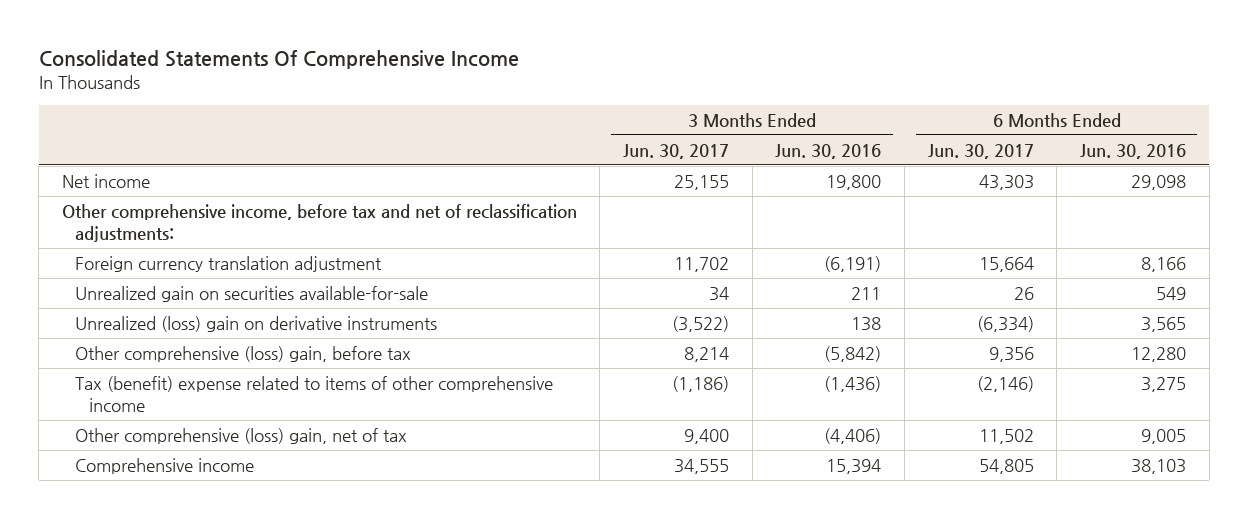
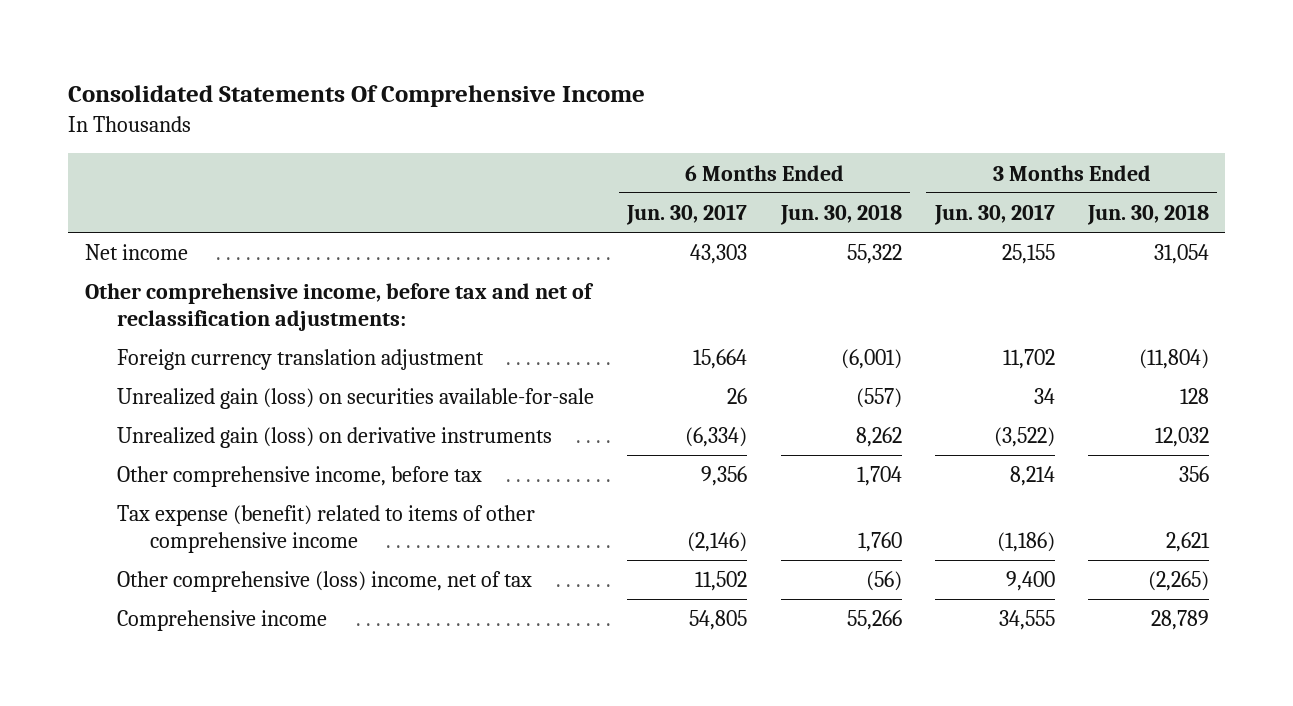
[775,143,882,159] Jun. 30, 2016 -> none
[1079,143,1186,159] Jun. 30, 2016 -> none
none -> [779,204,902,226] Jun. 30, 2018
none -> [1086,204,1209,226] Jun. 30, 2018
[75,285,429,302] Unrealized gain on securities available-for-sale -> [117,388,595,410] Unrealized gain (loss) on securities available-for-sale
[75,315,438,332] Unrealized (loss) gain on derivative instruments -> [117,427,553,449] Unrealized gain (loss) on derivative instruments
[75,345,412,362] Other comprehensive (loss) gain, before tax -> [117,466,483,488] Other comprehensive income, before tax
[75,375,554,412] Tax (benefit) expense related to items of other comprehensive income -> [117,505,536,553] Tax expense (benefit) related to items of other comprehensive income
[75,427,408,444] Other comprehensive (loss) gain, net of tax -> [117,571,533,593] Other comprehensive (loss) income, net of tax

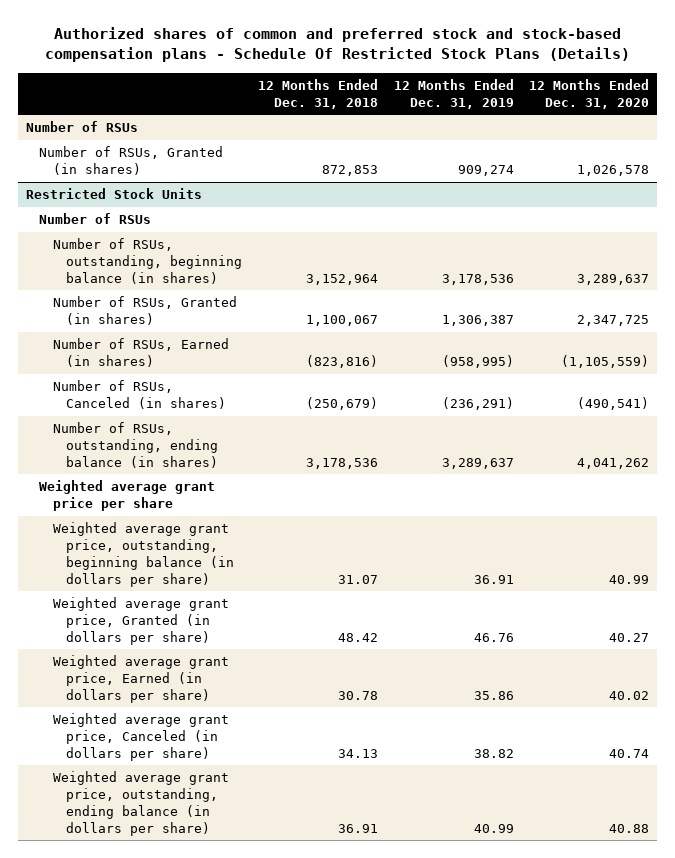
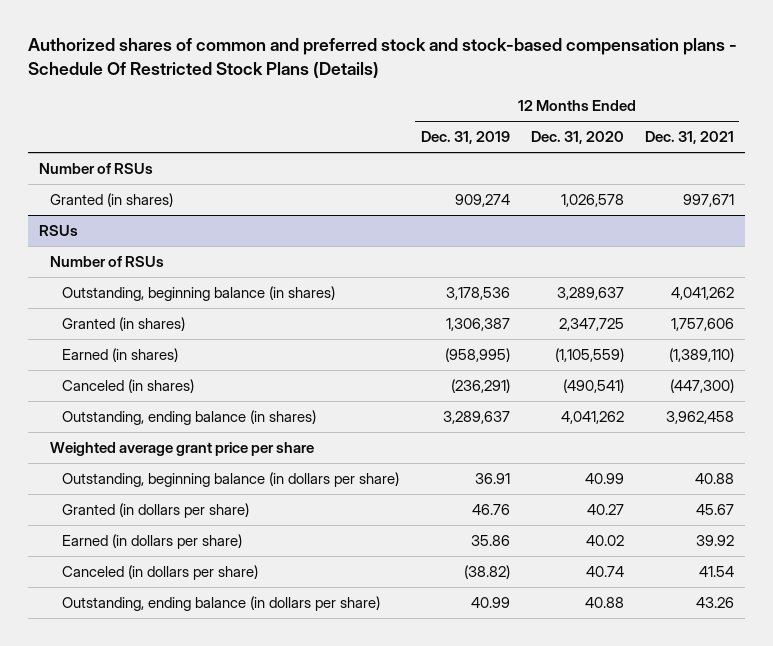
[257,78,378,109] 12 Months Ended Dec. 31, 2018 -> none
none -> [645,131,735,145] Dec. 31, 2021
[39,146,224,176] Number of RSUs, Granted (in shares) -> [50,193,174,208] Granted (in shares)
[26,188,203,200] Restricted Stock Units -> [38,225,78,237] RSUs
[52,238,243,284] Number of RSUs, outstanding, beginning balance (in shares) -> [62,286,336,302] Outstanding, beginning balance (in shares)
[52,296,237,326] Number of RSUs, Granted (in shares) -> [62,317,186,332] Granted (in shares)
[52,338,229,368] Number of RSUs, Earned (in shares) -> [62,348,179,363] Earned (in shares)
[52,380,227,410] Number of RSUs, Canceled (in shares) -> [62,379,195,394] Canceled (in shares)
[52,422,219,468] Number of RSUs, outstanding, ending balance (in shares) -> [62,410,317,426] Outstanding, ending balance (in shares)
[52,522,235,587] Weighted average grant price, outstanding, beginning balance (in dollars per share) -> [62,472,400,488] Outstanding, beginning balance (in dollars per share)
[52,597,229,645] Weighted average grant price, Granted (in dollars per share) -> [62,503,250,519] Granted (in dollars per share)
[52,655,229,703] Weighted average grant price, Earned (in dollars per share) -> [62,534,243,550] Earned (in dollars per share)
[52,713,229,761] Weighted average grant price, Canceled (in dollars per share) -> [62,565,259,581] Canceled (in dollars per share)
[473,748,514,758] 38.82 -> [463,565,510,580] (38.82)
[52,771,229,836] Weighted average grant price, outstanding, ending balance (in dollars per share) -> [62,596,381,612] Outstanding, ending balance (in dollars per share)

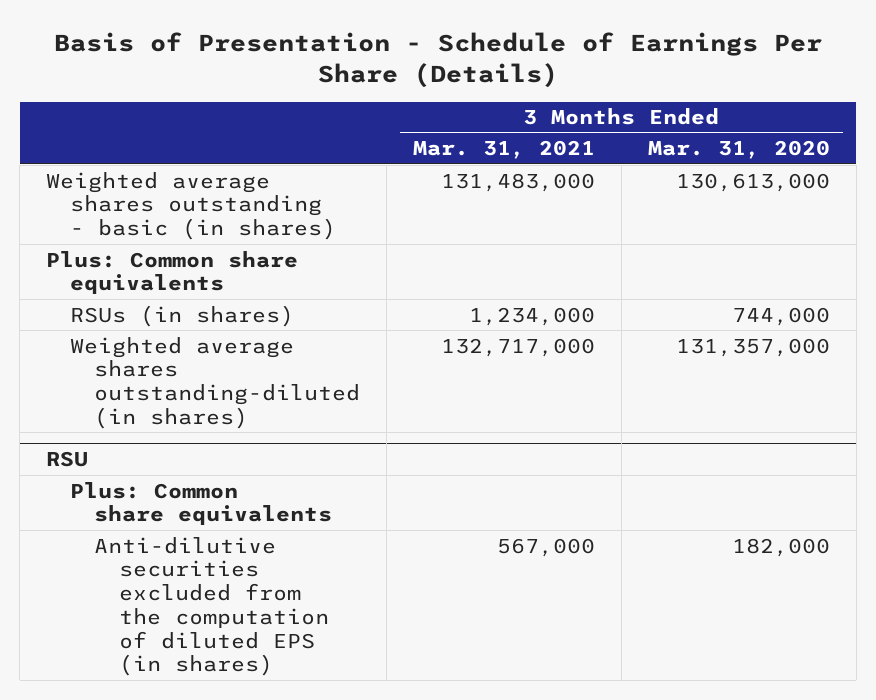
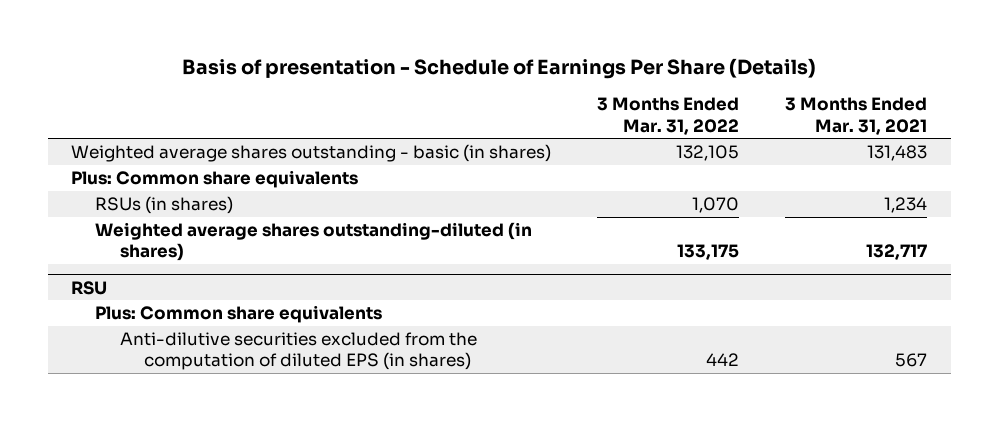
[53,31,822,88] Basis of Presentation - Schedule of Earnings Per Share (Details) -> [182,58,817,80] Basis of presentation - Schedule of Earnings Per Share (Details)
[647,140,830,160] Mar. 31, 2020 -> none
none -> [597,97,740,135] 3 Months Ended Mar. 31, 2022
[441,172,596,192] 131,483,000 -> [867,145,928,162] 131,483
[469,306,596,326] 1,234,000 -> [884,197,928,214] 1,234
[441,337,596,357] 132,717,000 -> [866,244,928,261] 132,717
[497,537,596,557] 567,000 -> [895,353,928,368] 567

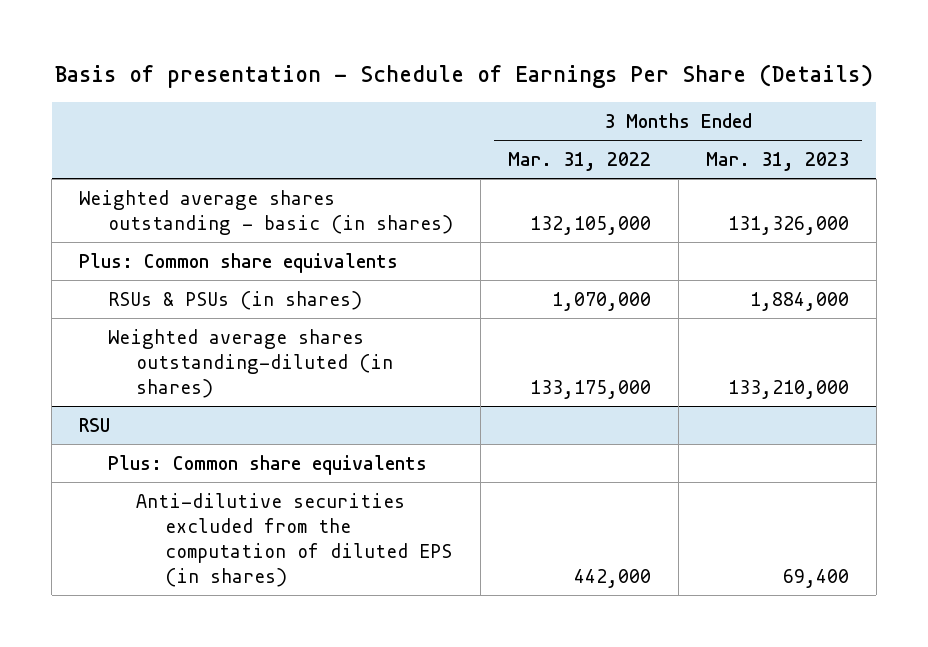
[785,97,928,135] 3 Months Ended Mar. 31, 2021 -> none
none -> [705,152,849,172] Mar. 31, 2023
[676,145,740,162] 132,105 -> [529,215,651,235] 132,105,000
[95,196,234,215] RSUs (in shares) -> [107,290,362,310] RSUs & PSUs (in shares)
[692,197,740,214] 1,070 -> [551,291,651,311] 1,070,000
[677,244,740,261] 133,175 -> [529,379,651,399] 133,175,000
[706,353,740,367] 442 -> [573,569,651,589] 442,000

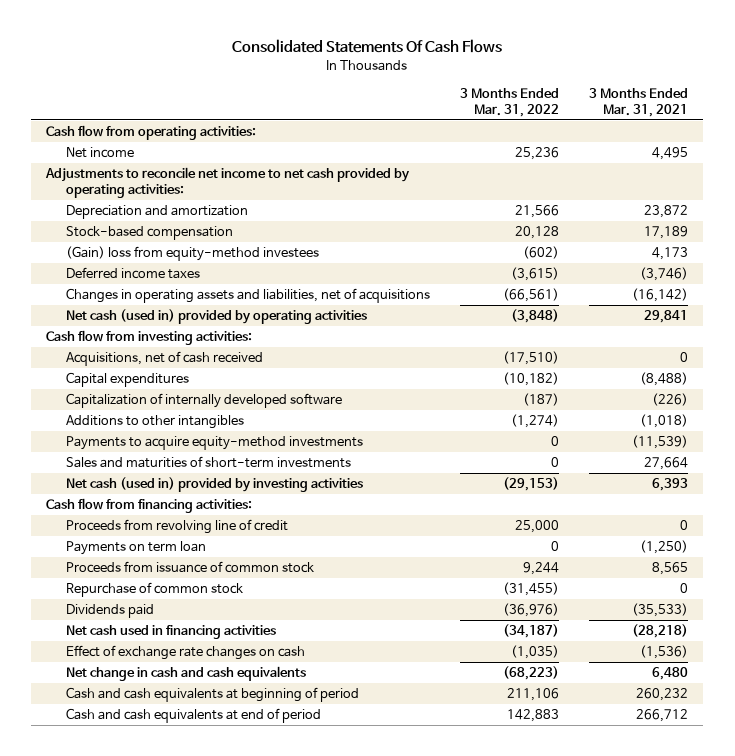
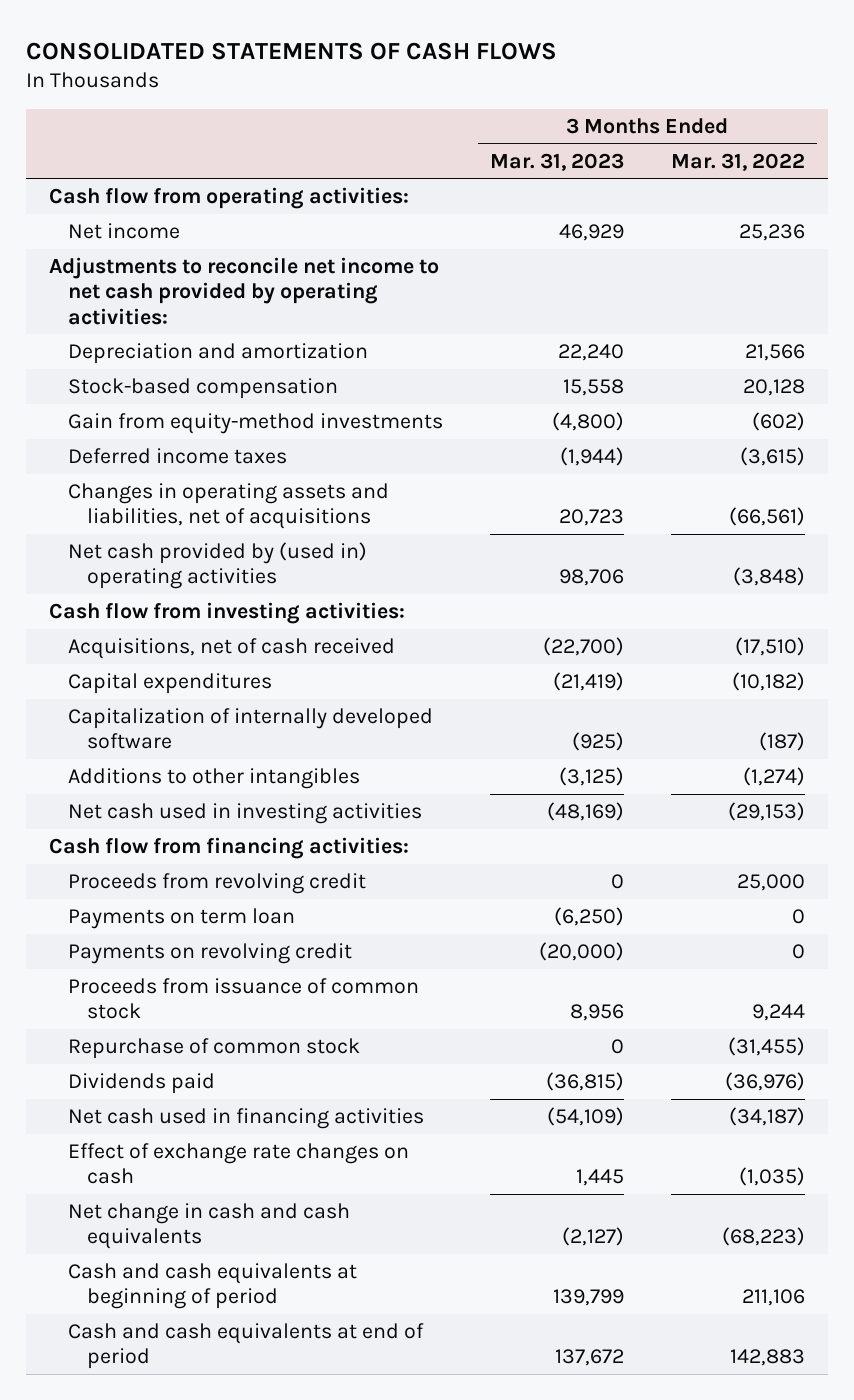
[232,38,503,53] Consolidated Statements Of Cash Flows -> [25,41,557,60] CONSOLIDATED STATEMENTS OF CASH FLOWS
[589,88,689,117] 3 Months Ended Mar. 31, 2021 -> none
none -> [489,152,624,171] Mar. 31, 2023
[66,246,320,262] (Gain) loss from equity-method investees -> [68,413,444,435] Gain from equity-method investments
[66,309,368,325] Net cash (used in) provided by operating activities -> [68,542,368,590] Net cash provided by (used in) operating activities
[66,436,364,451] Payments to acquire equity-method investments -> none
[66,456,352,469] Sales and maturities of short-term investments -> none
[66,477,364,493] Net cash (used in) provided by investing activities -> [68,803,423,825] Net cash used in investing activities
[66,519,289,535] Proceeds from revolving line of credit -> [68,873,367,895] Proceeds from revolving credit
none -> [68,943,353,965] Payments on revolving credit

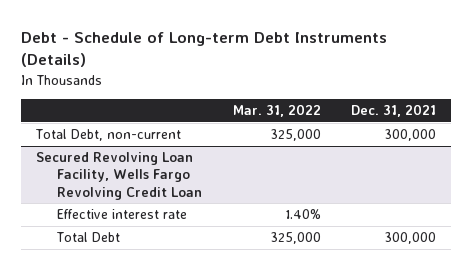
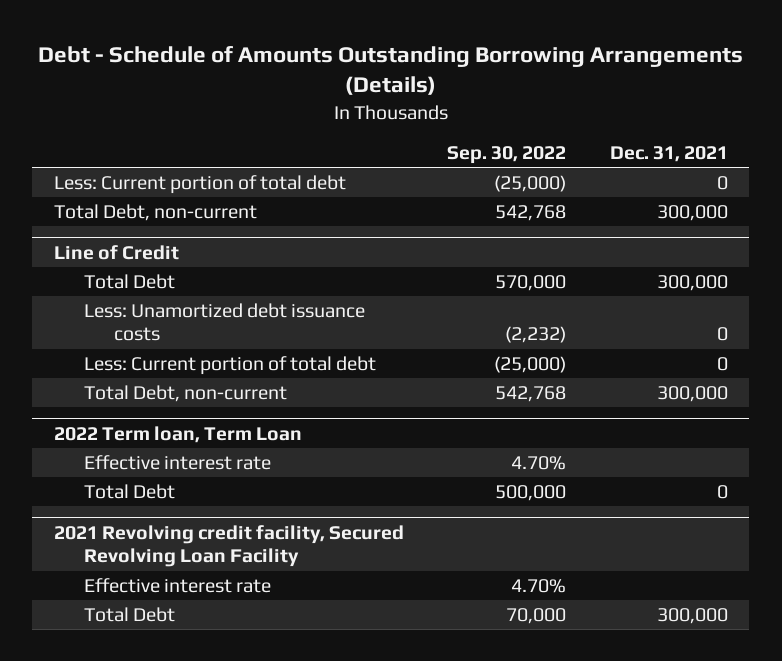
[21,32,388,68] Debt - Schedule of Long-term Debt Instruments (Details) -> [37,46,743,96] Debt - Schedule of Amounts Outstanding Borrowing Arrangements (Details)
[232,103,321,117] Mar. 31, 2022 -> none
none -> [447,145,567,164] Sep. 30, 2022
none -> [53,174,346,194] Less: Current portion of total debt
[36,152,203,200] Secured Revolving Loan Facility, Wells Fargo Revolving Credit Loan -> none
none -> [53,244,179,260] Line of Credit
none -> [83,273,175,289] Total Debt
none -> [83,302,365,342] Less: Unamortized debt issuance costs
none -> [83,355,376,375] Less: Current portion of total debt
none -> [83,384,287,402] Total Debt, non-current
none -> [53,425,302,443] 2022 Term loan, Term Loan
none -> [83,483,175,499] Total Debt
none -> [53,524,404,568] 2021 Revolving credit facility, Secured Revolving Loan Facility
none -> [83,577,271,593] Effective interest rate

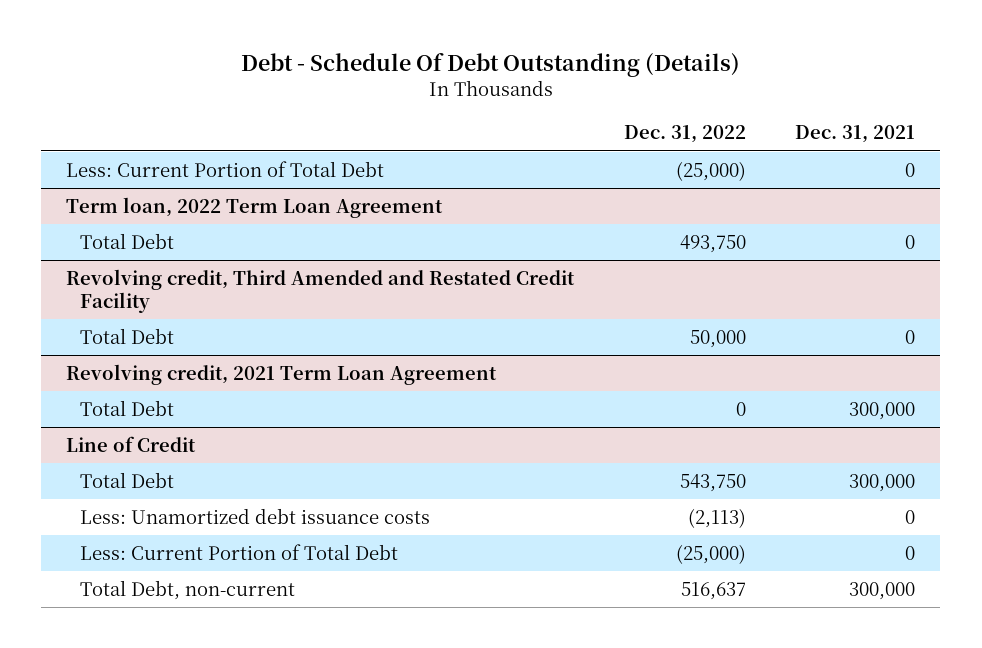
[37,46,743,96] Debt - Schedule of Amounts Outstanding Borrowing Arrangements (Details) -> [240,52,740,77] Debt - Schedule Of Debt Outstanding (Details)
[447,145,567,164] Sep. 30, 2022 -> none
none -> [623,125,746,144] Dec. 31, 2022
[53,174,346,194] Less: Current portion of total debt -> [66,160,385,177] Less: Current Portion of Total Debt
none -> [66,196,444,218] Term loan, 2022 Term Loan Agreement
none -> [80,232,175,249] Total Debt
none -> [66,268,576,313] Revolving credit, Third Amended and Restated Credit Facility
none -> [80,327,175,344] Total Debt
none -> [66,363,498,385] Revolving credit, 2021 Term Loan Agreement
[53,203,257,221] Total Debt, non-current -> [80,399,175,416] Total Debt
[83,355,376,375] Less: Current portion of total debt -> [80,543,399,560] Less: Current Portion of Total Debt
[53,425,302,443] 2022 Term loan, Term Loan -> none
[83,454,271,470] Effective interest rate -> none
[83,483,175,499] Total Debt -> none
[53,524,404,568] 2021 Revolving credit facility, Secured Revolving Loan Facility -> none
[83,577,271,593] Effective interest rate -> none
[83,606,175,622] Total Debt -> none

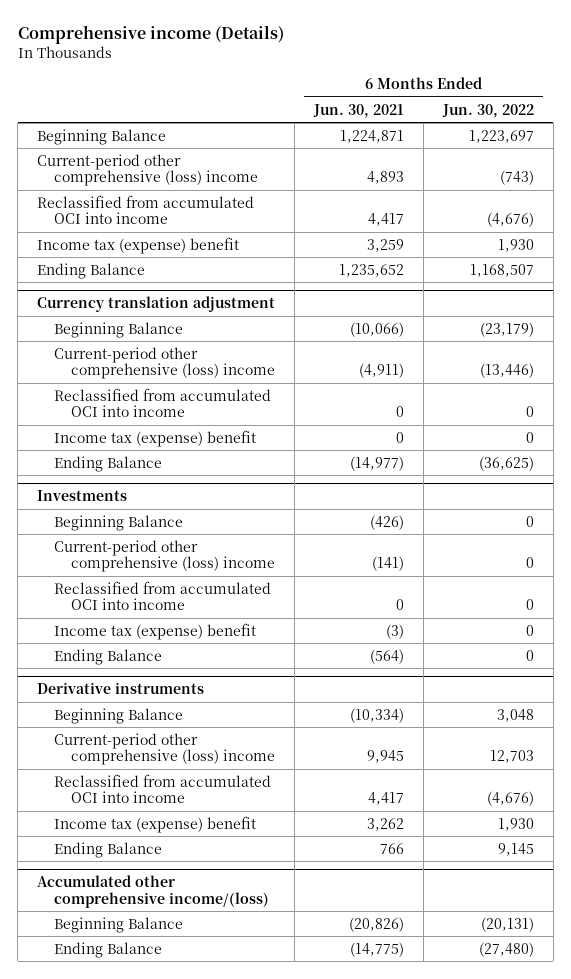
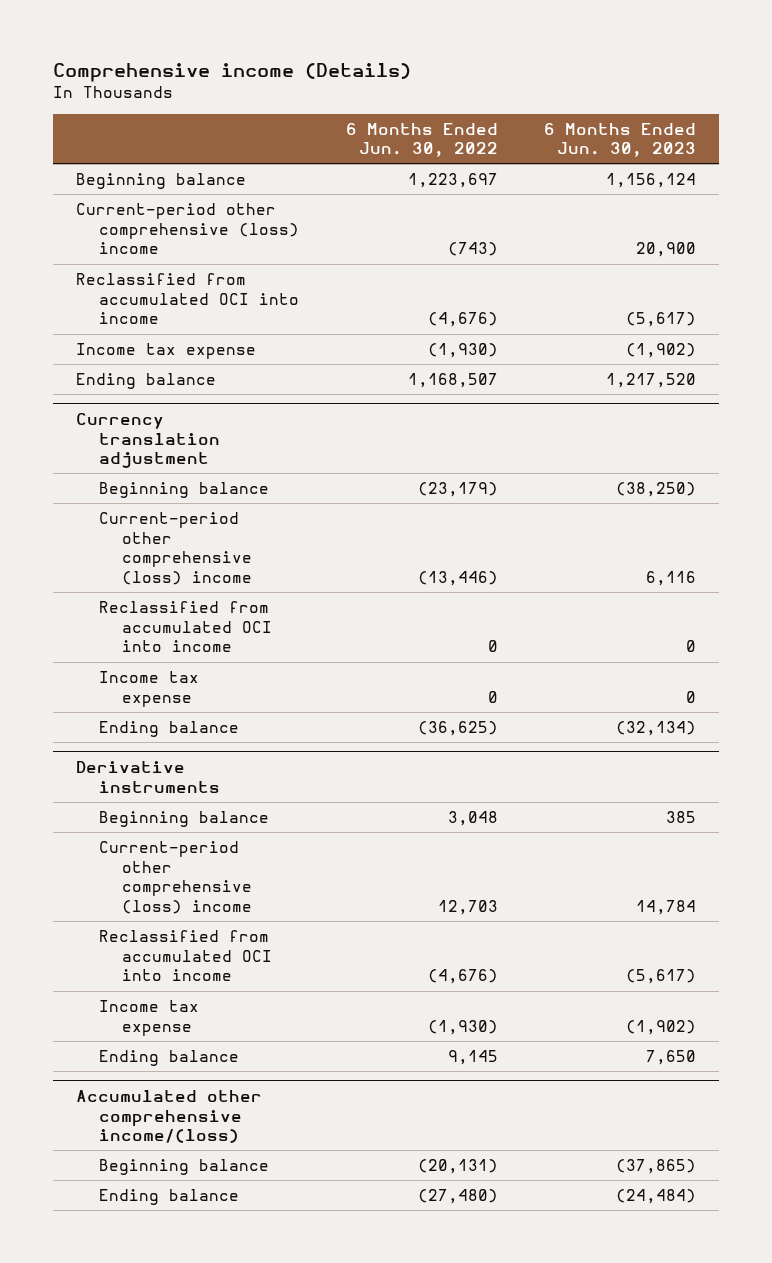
[313,103,405,118] Jun. 30, 2021 -> none
none -> [544,122,697,158] 6 Months Ended Jun. 30, 2023
[36,128,166,145] Beginning Balance -> [75,172,246,189] Beginning balance
[36,236,239,254] Income tax (expense) benefit -> [75,342,256,359] Income tax expense
[497,238,534,252] 1,930 -> [427,342,498,358] (1,930)
[36,262,145,279] Ending Balance -> [75,372,216,389] Ending balance
[54,321,184,338] Beginning Balance -> [99,481,270,498] Beginning balance
[36,490,127,502] Investments -> none
[54,514,184,531] Beginning Balance -> none
[54,539,276,573] Current-period other comprehensive (loss) income -> none
[54,580,272,611] Reclassified from accumulated OCI into income -> none
[54,622,257,640] Income tax (expense) benefit -> none
[54,648,163,665] Ending Balance -> none
[54,429,257,447] Income tax (expense) benefit -> [99,670,200,707] Income tax expense
[54,455,163,472] Ending Balance -> [99,720,240,737] Ending balance
[54,707,184,724] Beginning Balance -> [99,810,270,827] Beginning balance
[54,815,257,833] Income tax (expense) benefit -> [99,999,200,1036] Income tax expense
[497,817,534,831] 1,930 -> [427,1019,498,1035] (1,930)
[54,841,163,858] Ending Balance -> [99,1049,240,1066] Ending balance
[54,916,184,933] Beginning Balance -> [99,1158,270,1175] Beginning balance
[54,941,163,958] Ending Balance -> [99,1188,240,1205] Ending balance

